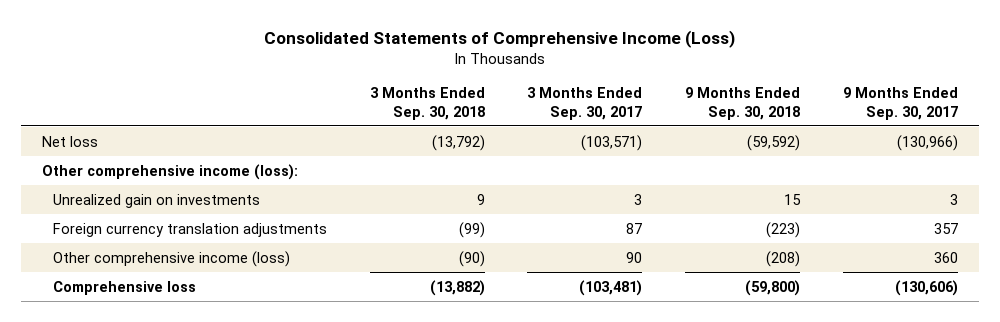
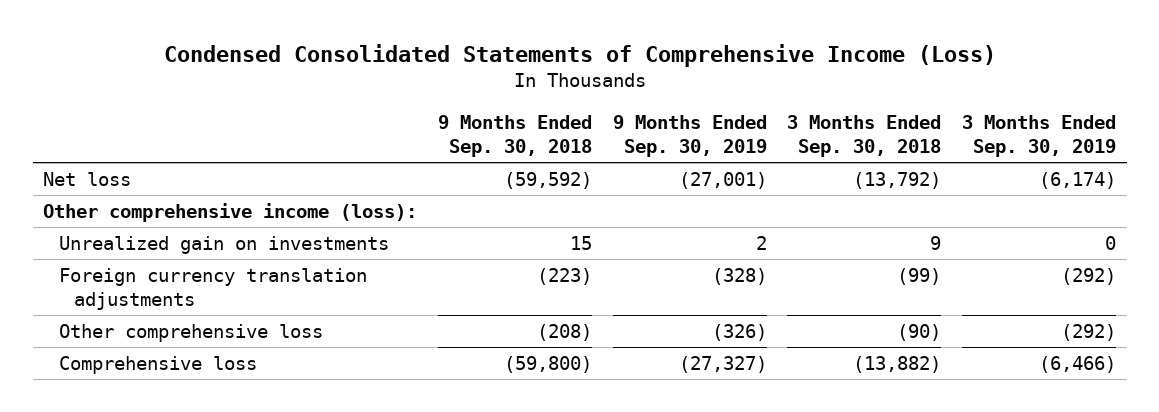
[264,30,736,49] Consolidated Statements of Comprehensive Income (Loss) -> [163,44,996,68] Condensed Consolidated Statements of Comprehensive Income (Loss)
[527,87,643,120] 3 Months Ended Sep. 30, 2017 -> none
[842,87,958,120] 9 Months Ended Sep. 30, 2017 -> none
none -> [612,115,767,157] 9 Months Ended Sep. 30, 2019
none -> [962,115,1117,157] 3 Months Ended Sep. 30, 2019
[53,250,291,267] Other comprehensive income (loss) -> [58,324,323,343] Other comprehensive loss

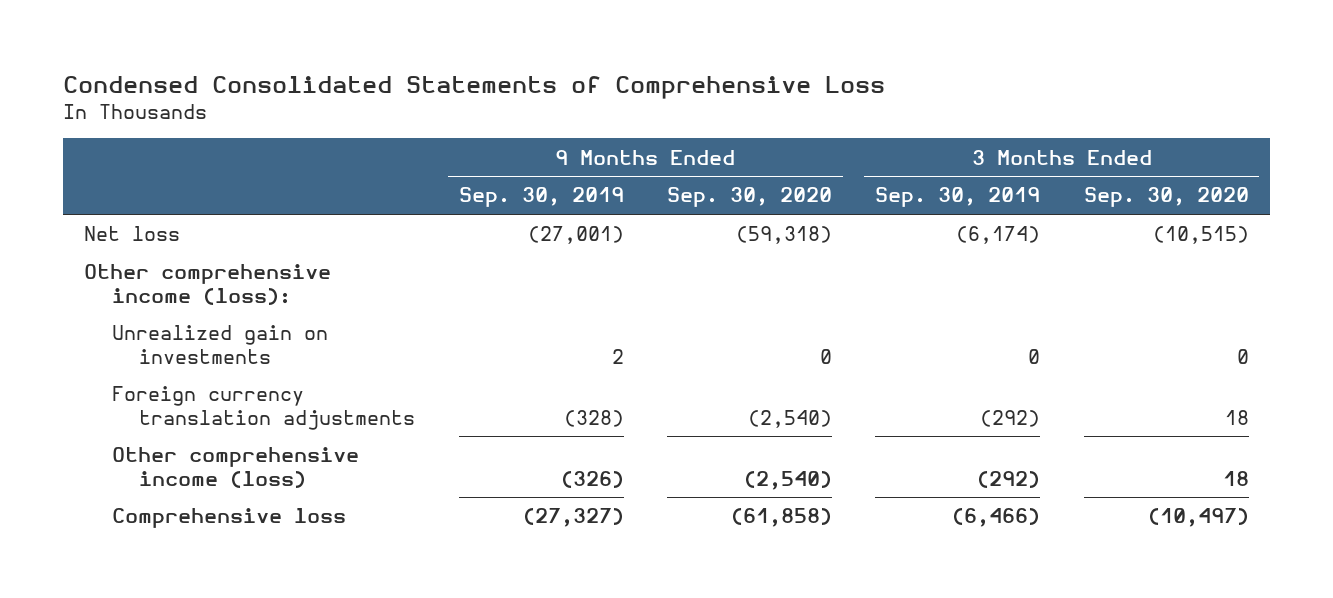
[163,44,996,68] Condensed Consolidated Statements of Comprehensive Income (Loss) -> [62,75,885,99] Condensed Consolidated Statements of Comprehensive Loss
[437,115,592,157] 9 Months Ended Sep. 30, 2018 -> none
[787,115,942,157] 3 Months Ended Sep. 30, 2018 -> none
none -> [666,187,832,208] Sep. 30, 2020
none -> [1083,187,1249,208] Sep. 30, 2020
[58,324,323,343] Other comprehensive loss -> [111,447,359,488] Other comprehensive income (loss)

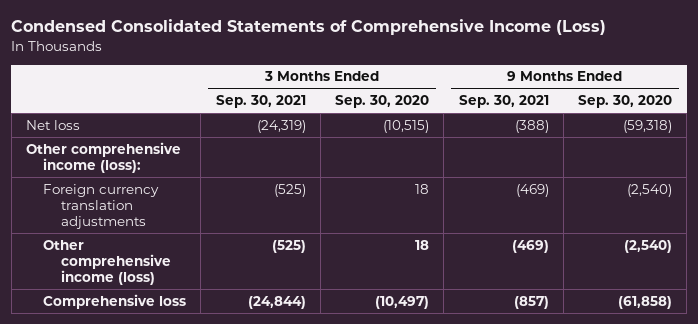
[62,75,885,99] Condensed Consolidated Statements of Comprehensive Loss -> [11,19,607,36] Condensed Consolidated Statements of Comprehensive Income (Loss)
[458,187,624,208] Sep. 30, 2019 -> none
[875,187,1041,208] Sep. 30, 2019 -> none
none -> [215,95,306,109] Sep. 30, 2021
none -> [458,95,549,109] Sep. 30, 2021
[111,325,328,364] Unrealized gain on investments -> none

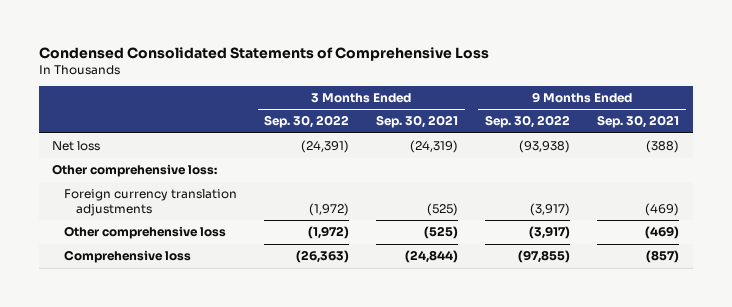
[11,19,607,36] Condensed Consolidated Statements of Comprehensive Income (Loss) -> [39,46,490,61] Condensed Consolidated Statements of Comprehensive Loss
[335,95,430,109] Sep. 30, 2020 -> none
[577,95,672,109] Sep. 30, 2020 -> none
none -> [264,115,350,129] Sep. 30, 2022
none -> [485,115,571,129] Sep. 30, 2022
[25,141,181,173] Other comprehensive income (loss): -> [52,164,218,178] Other comprehensive loss:
[43,239,171,285] Other comprehensive income (loss) -> [64,226,227,240] Other comprehensive loss

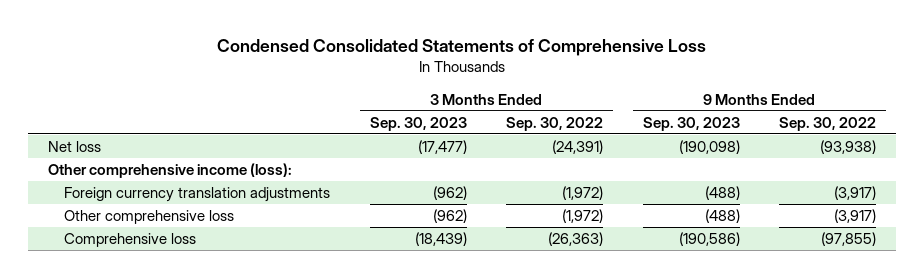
[376,115,459,129] Sep. 30, 2021 -> none
[597,115,680,129] Sep. 30, 2021 -> none
none -> [369,116,467,131] Sep. 30, 2023
none -> [642,116,740,131] Sep. 30, 2023
[52,164,218,178] Other comprehensive loss: -> [48,163,293,179] Other comprehensive income (loss):

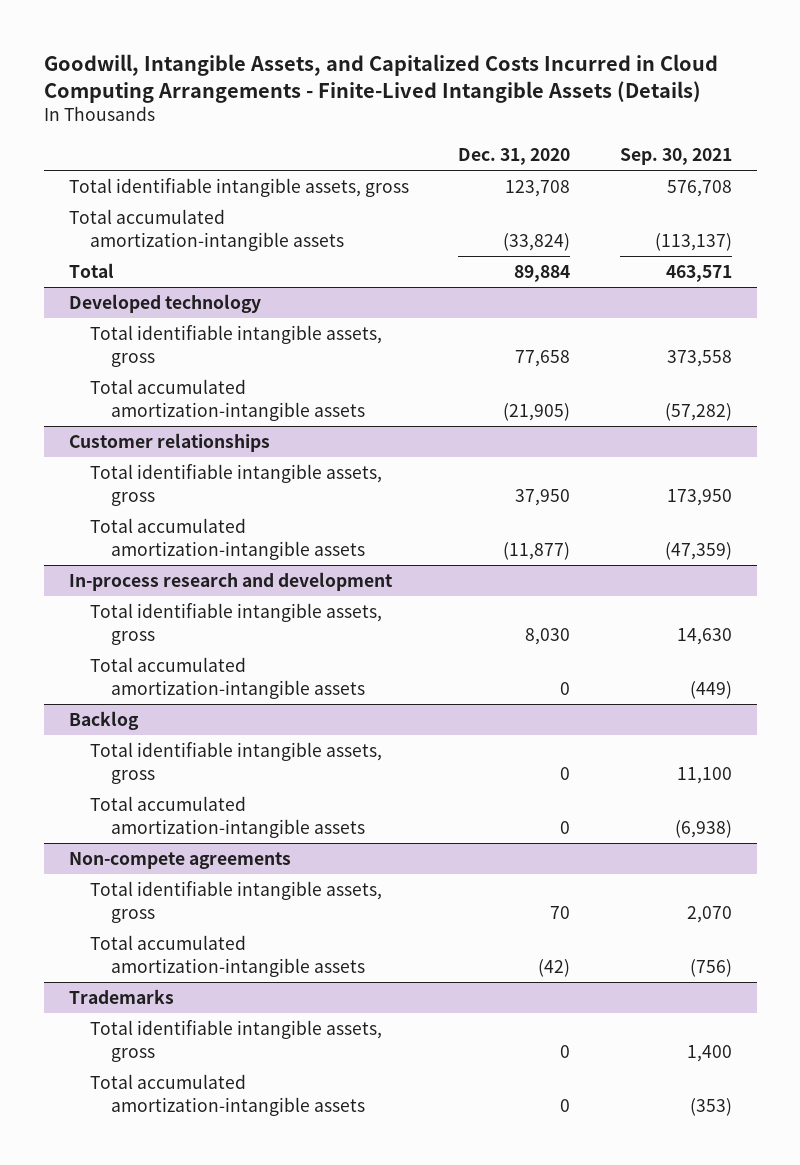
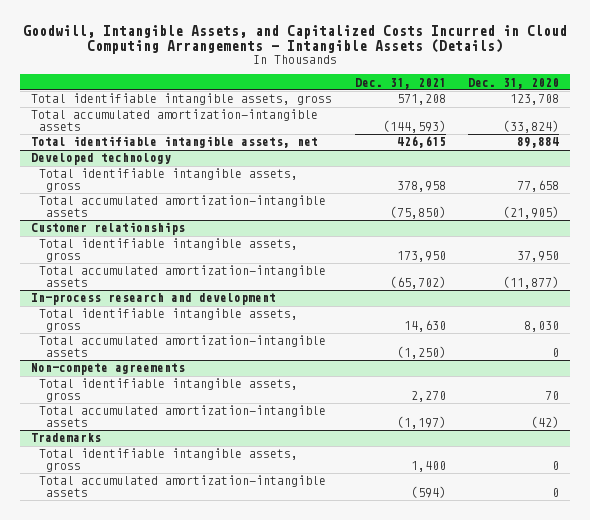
[43,53,718,103] Goodwill, Intangible Assets, and Capitalized Costs Incurred in Cloud Computing Arrangements - Finite-Lived Intangible Assets (Details) -> [23,24,568,54] Goodwill, Intangible Assets, and Capitalized Costs Incurred in Cloud Computing Arrangements - Intangible Assets (Details)
[619,147,732,165] Sep. 30, 2021 -> none
none -> [354,77,446,89] Dec. 31, 2021
[68,263,114,279] Total -> [31,136,319,149] Total identifiable intangible assets, net
[68,711,139,731] Backlog -> none
[89,742,382,784] Total identifiable intangible assets, gross -> none
[89,796,365,838] Total accumulated amortization-intangible assets -> none

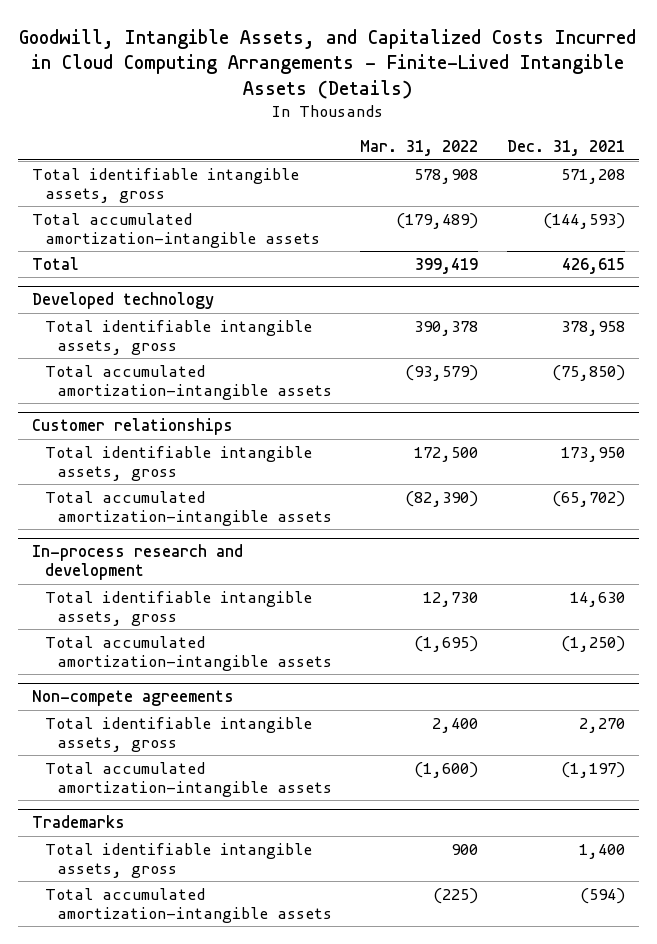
[23,24,568,54] Goodwill, Intangible Assets, and Capitalized Costs Incurred in Cloud Computing Arrangements - Intangible Assets (Details) -> [19,28,637,99] Goodwill, Intangible Assets, and Capitalized Costs Incurred in Cloud Computing Arrangements - Finite-Lived Intangible Assets (Details)
[467,77,559,89] Dec. 31, 2020 -> none
none -> [360,140,479,157] Mar. 31, 2022
[31,136,319,149] Total identifiable intangible assets, net -> [32,256,80,270] Total

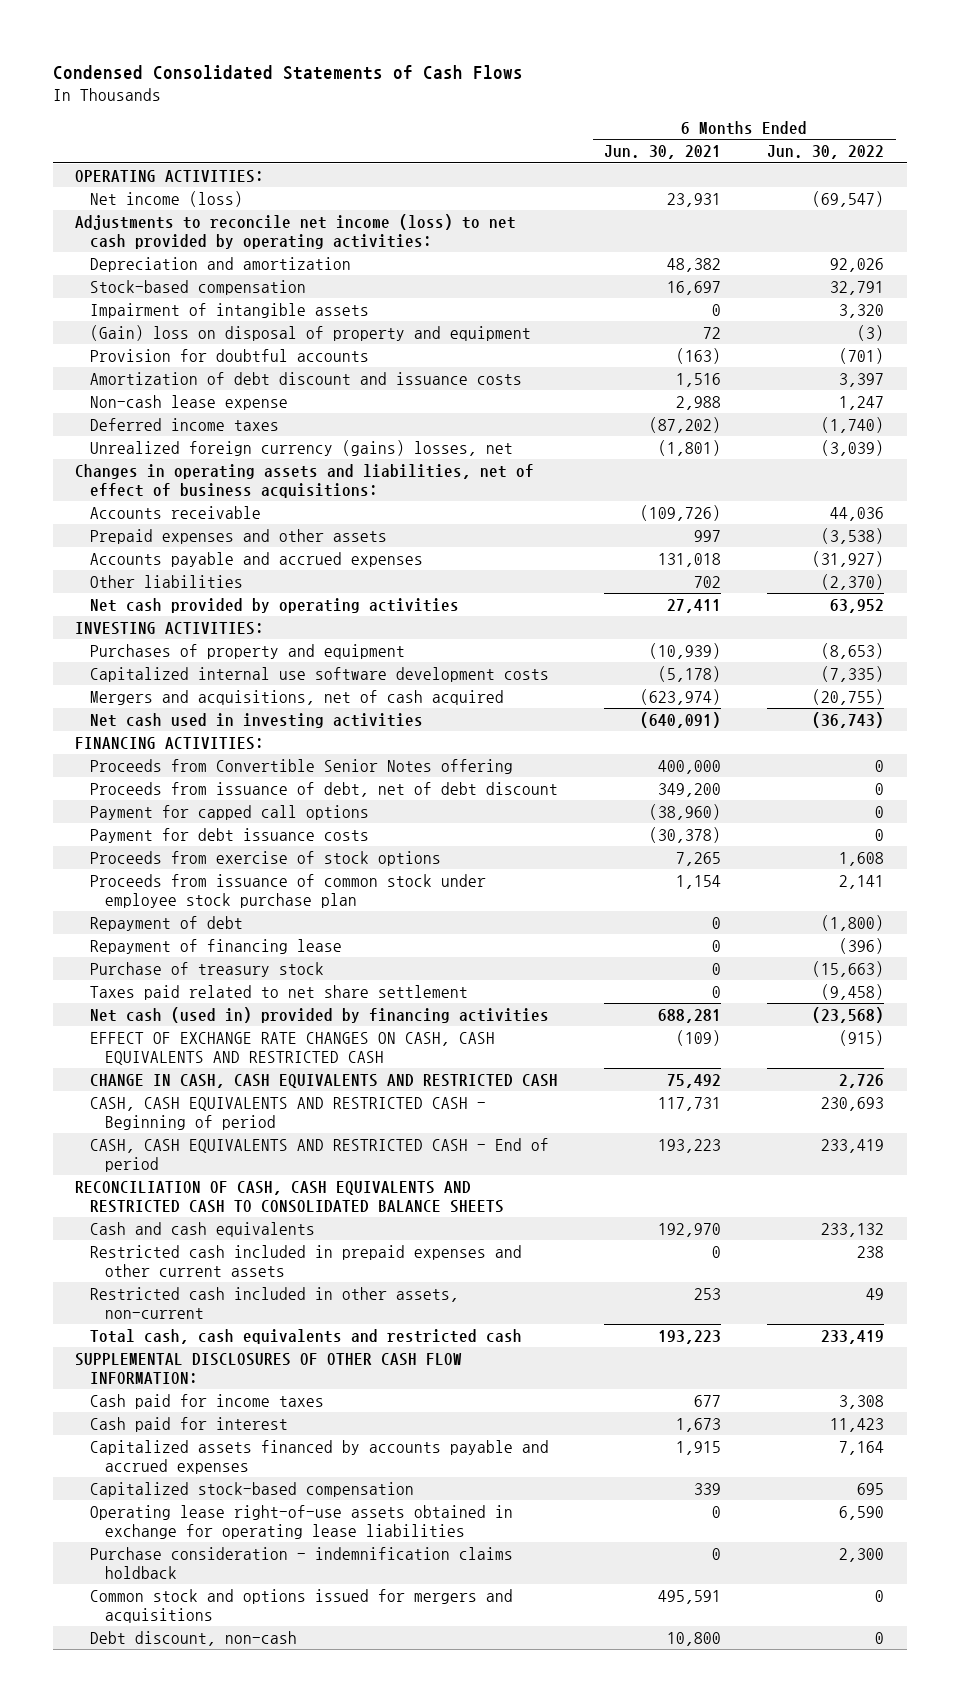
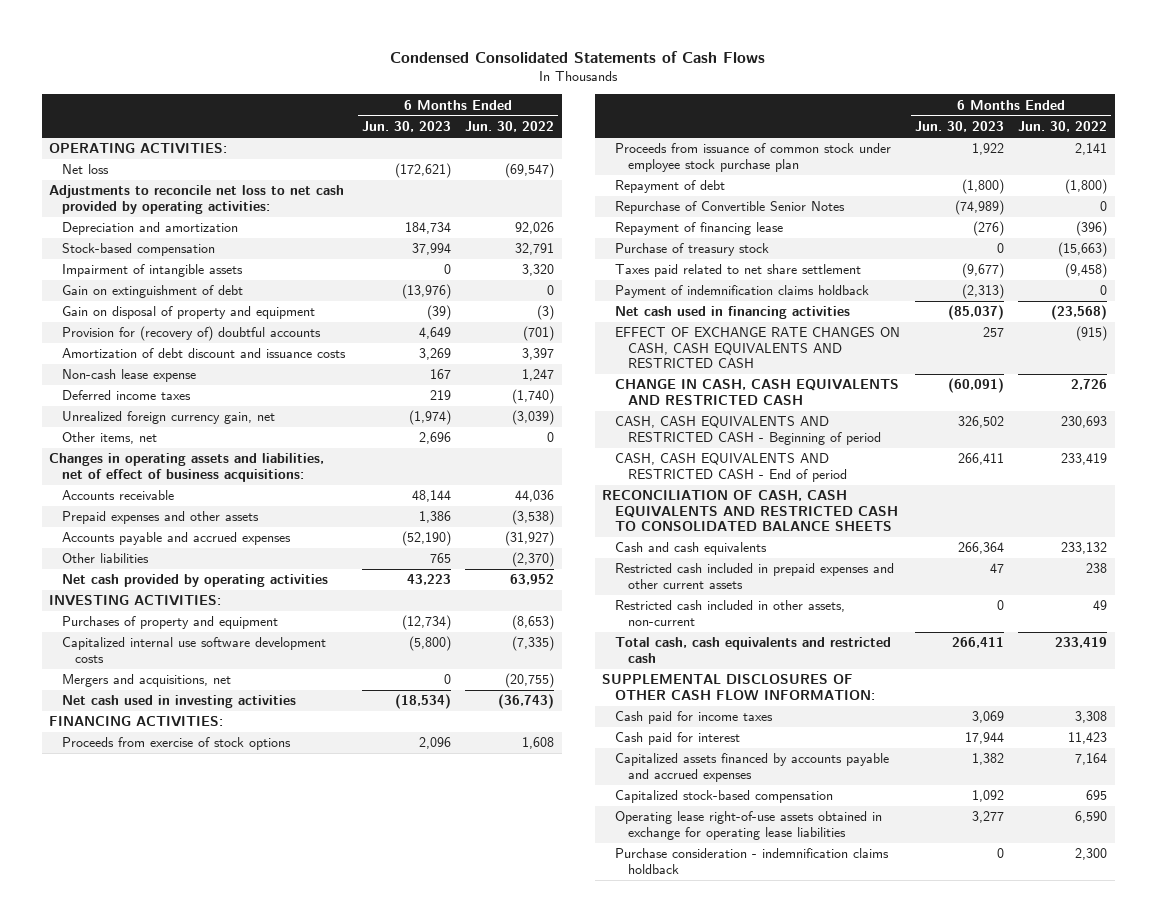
[604,145,722,160] Jun. 30, 2021 -> none
none -> [361,121,451,133] Jun. 30, 2023
[90,190,244,207] Net income (loss) -> [62,164,110,175] Net loss
[75,213,517,250] Adjustments to reconcile net income (loss) to net cash provided by operating activities: -> [49,185,345,214] Adjustments to reconcile net loss to net cash provided by operating activities:
none -> [62,285,244,299] Gain on extinguishment of debt
[90,324,532,341] (Gain) loss on disposal of property and equipment -> [62,306,316,320] Gain on disposal of property and equipment
[90,348,370,362] Provision for doubtful accounts -> [62,326,322,342] Provision for (recovery of) doubtful accounts
[90,439,514,456] Unrealized foreign currency (gains) losses, net -> [62,411,276,425] Unrealized foreign currency gain, net
none -> [62,432,158,445] Other items, net
[90,689,505,705] Mergers and acquisitions, net of cash acquired -> [62,674,232,688] Mergers and acquisitions, net
[90,758,514,774] Proceeds from Convertible Senior Notes offering -> none
[90,781,559,797] Proceeds from issuance of debt, net of debt discount -> none
[90,804,370,820] Payment for capped call options -> none
[90,827,370,843] Payment for debt issuance costs -> none
none -> [615,201,846,215] Repurchase of Convertible Senior Notes
none -> [615,285,870,299] Payment of indemnification claims holdback
[90,1006,550,1023] Net cash (used in) provided by financing activities -> [615,306,851,320] Net cash used in financing activities
[90,1588,514,1624] Common stock and options issued for mergers and acquisitions -> none
[90,1630,298,1646] Debt discount, non-cash -> none

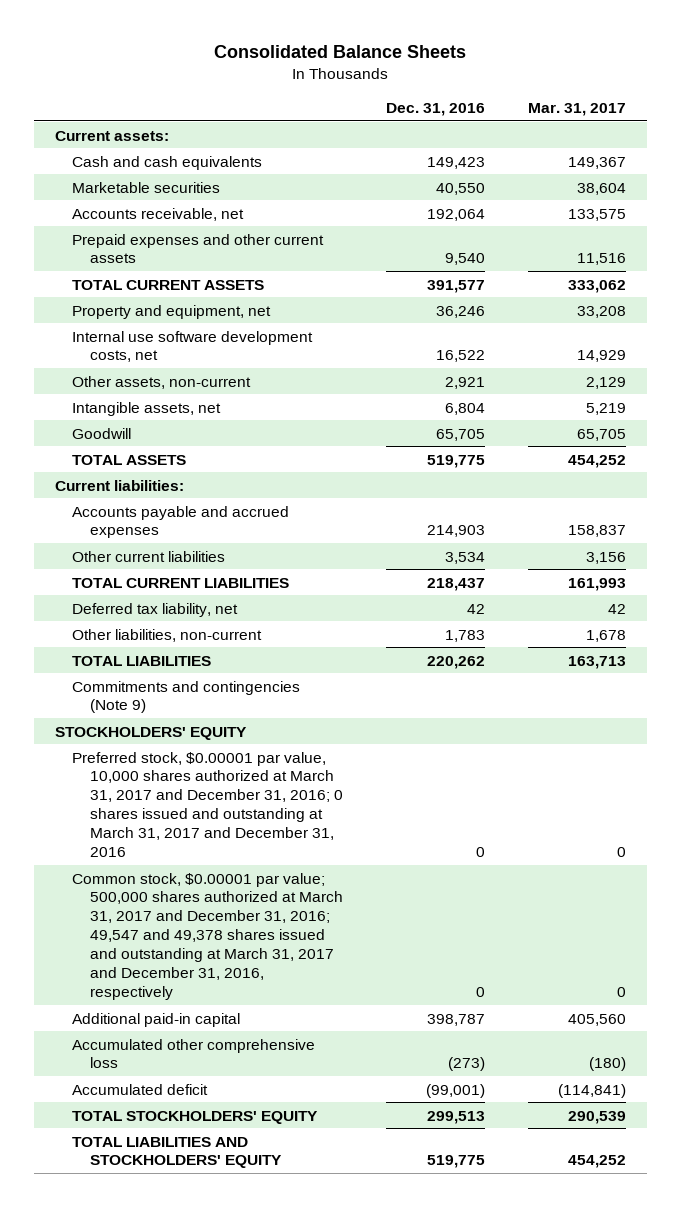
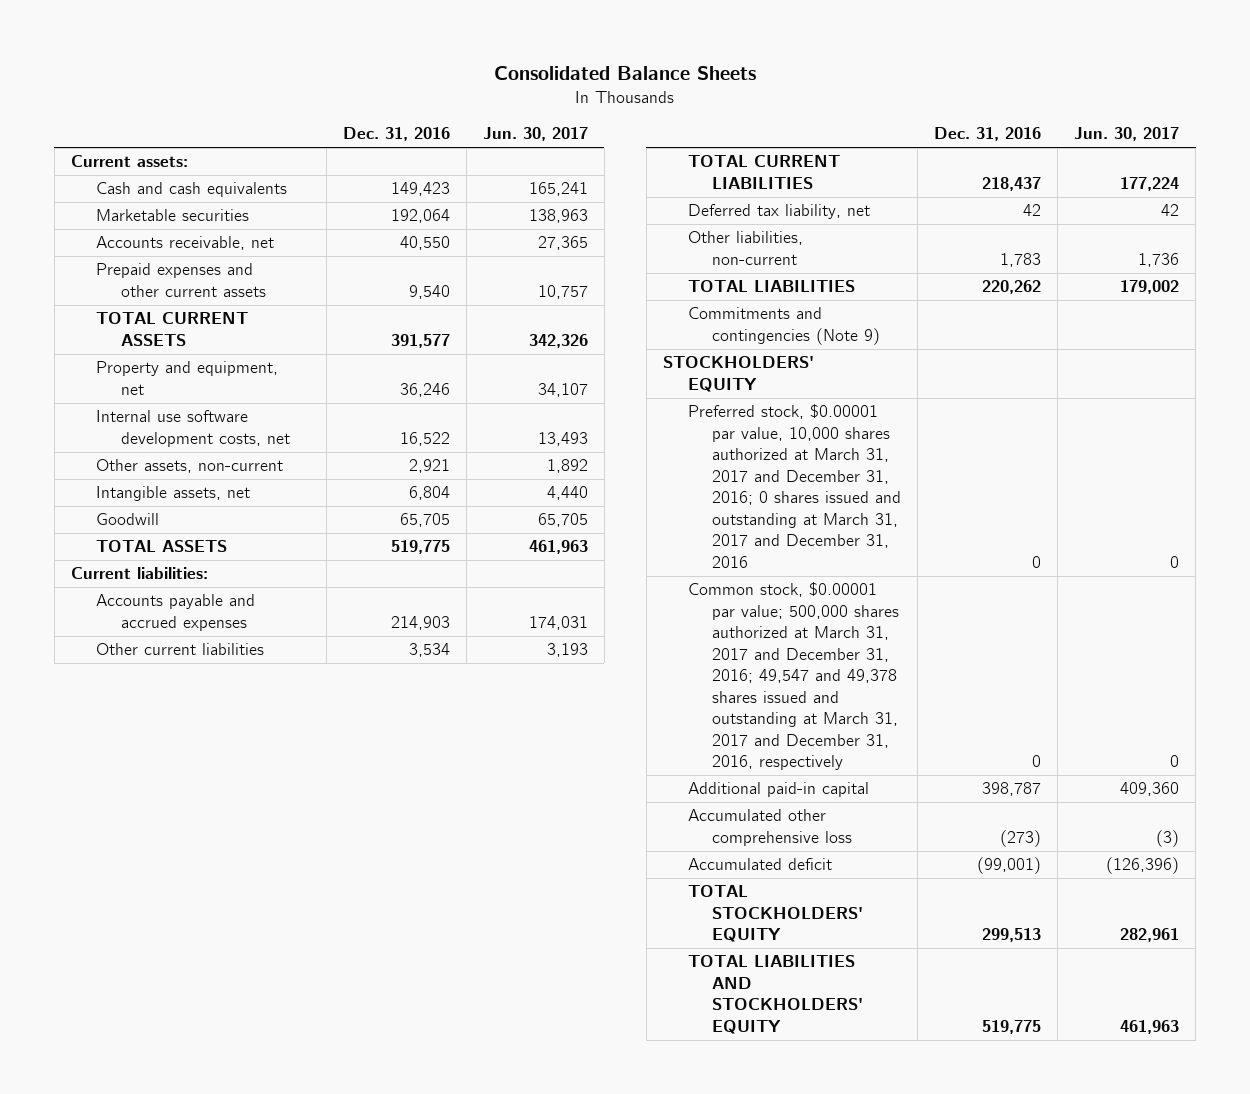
[527,102,626,116] Mar. 31, 2017 -> none
none -> [482,127,588,142] Jun. 30, 2017
[435,182,485,195] 40,550 -> [390,209,450,224] 192,064
[426,208,485,221] 192,064 -> [399,236,450,251] 40,550

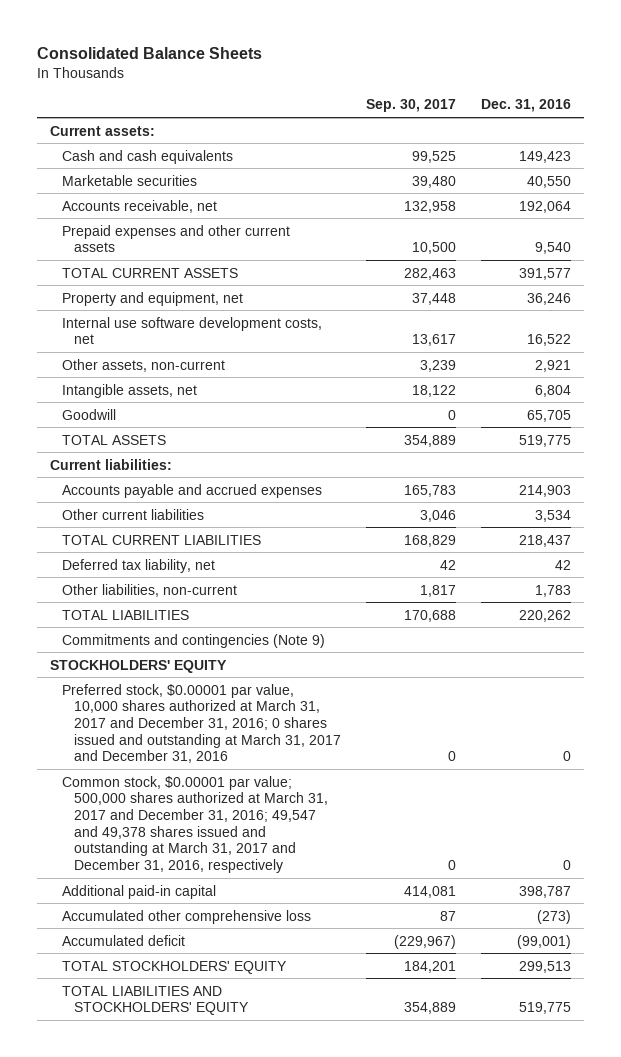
[482,127,588,142] Jun. 30, 2017 -> none
none -> [366,99,457,113] Sep. 30, 2017
[390,209,450,224] 192,064 -> [527,175,572,188] 40,550
[399,236,450,251] 40,550 -> [519,200,572,213] 192,064

